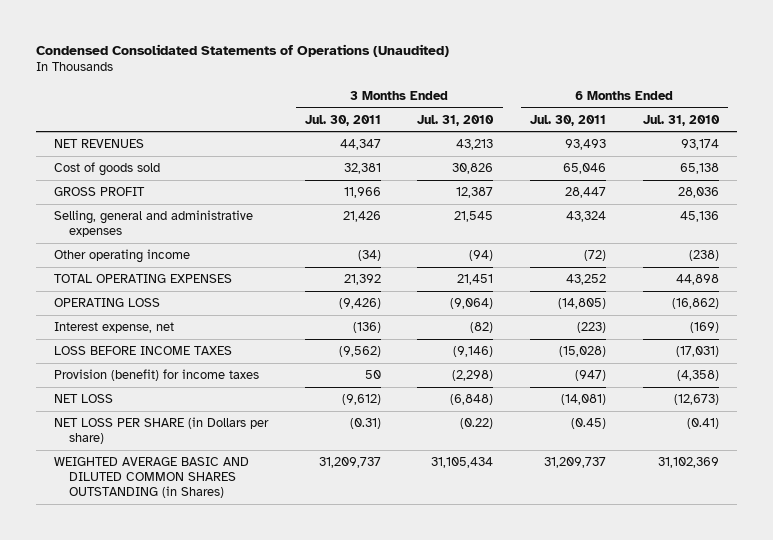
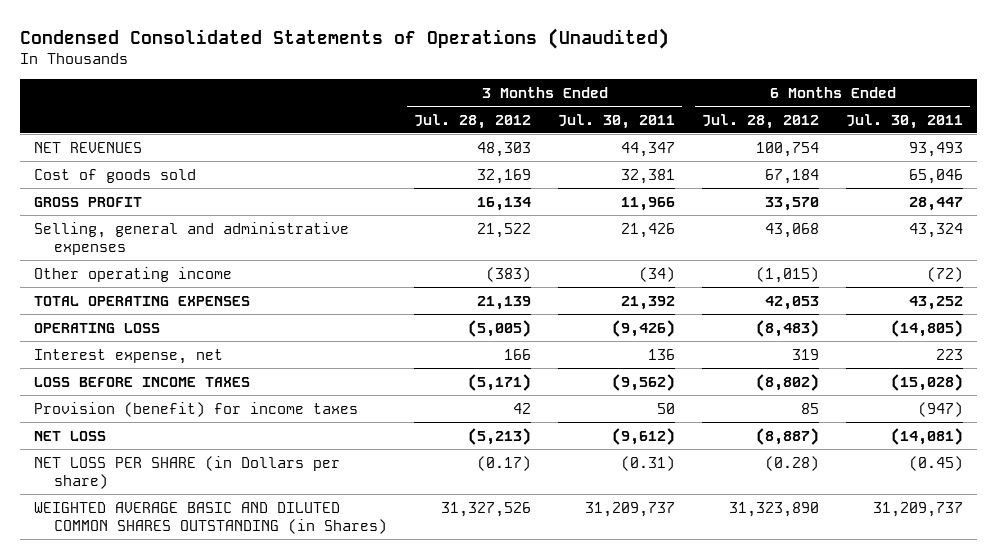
[417,114,495,126] Jul. 31, 2010 -> none
[642,114,720,126] Jul. 31, 2010 -> none
none -> [414,113,532,129] Jul. 28, 2012
none -> [702,113,820,129] Jul. 28, 2012
[352,322,381,334] (136) -> [648,348,676,360] 136
[577,322,607,334] (223) -> [936,348,964,360] 223

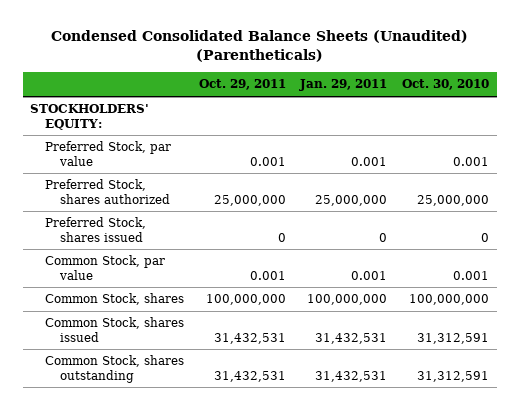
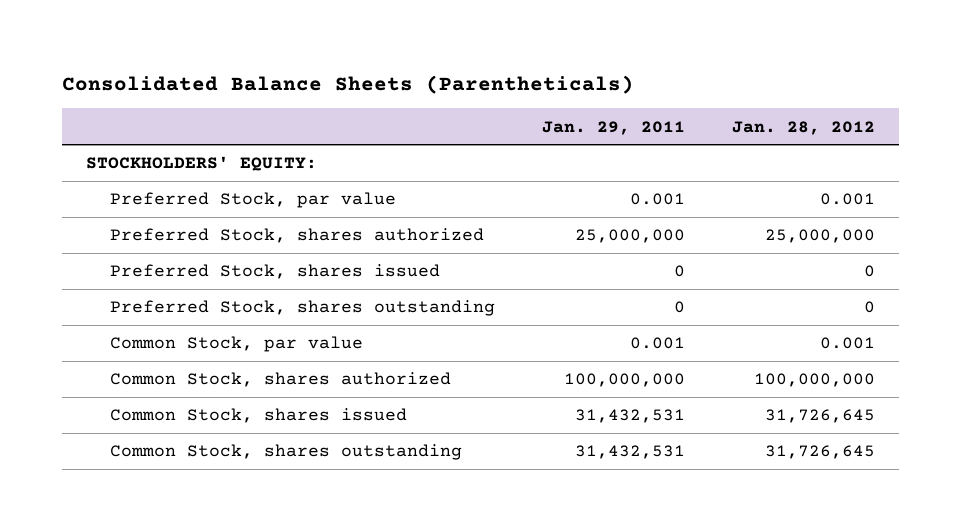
[50,30,468,63] Condensed Consolidated Balance Sheets (Unaudited) (Parentheticals) -> [62,75,635,95] Consolidated Balance Sheets (Parentheticals)
[198,79,286,91] Oct. 29, 2011 -> none
[402,79,490,91] Oct. 30, 2010 -> none
none -> [732,120,876,135] Jan. 28, 2012
none -> [110,300,496,317] Preferred Stock, shares outstanding
[44,293,184,306] Common Stock, shares -> [110,372,452,388] Common Stock, shares authorized

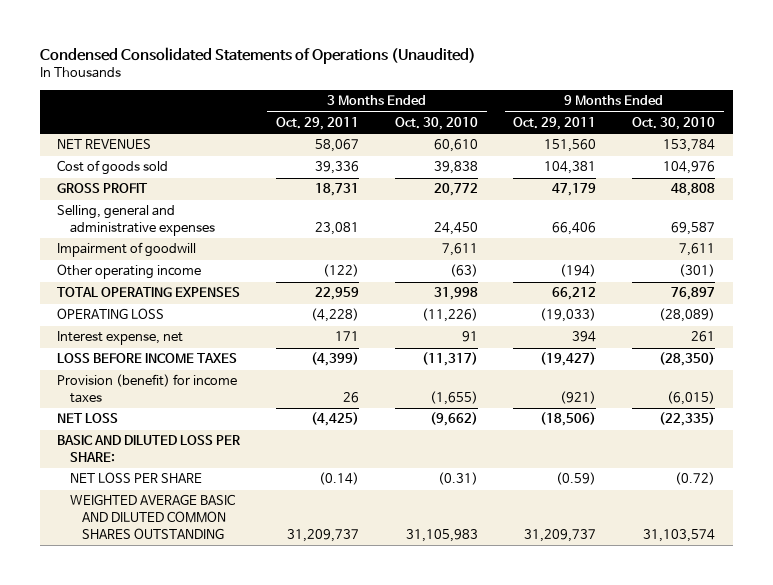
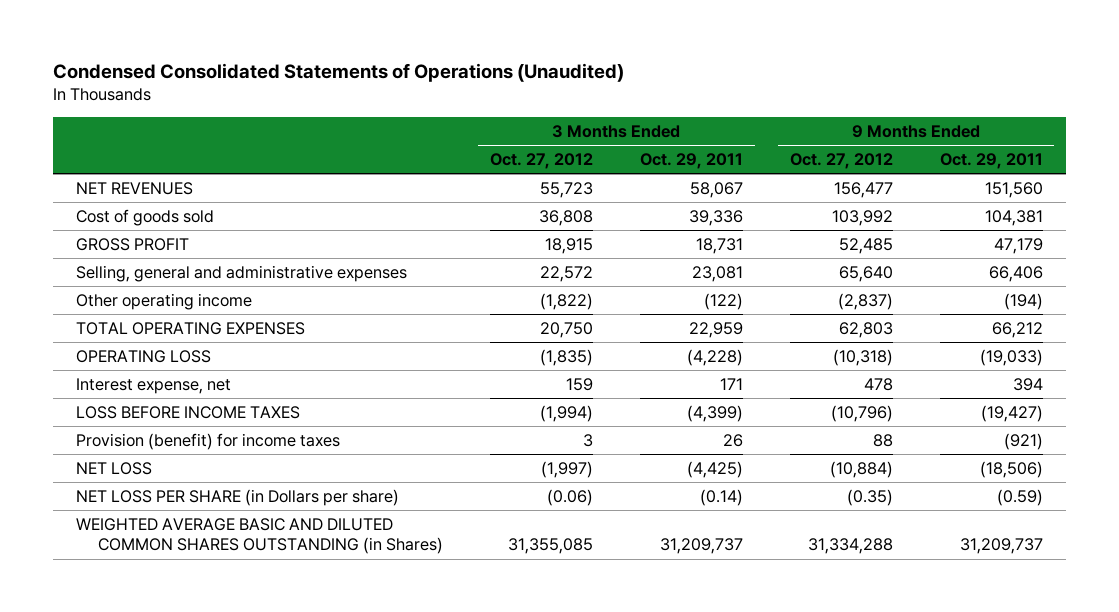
[394,116,478,130] Oct. 30, 2010 -> none
[632,116,716,130] Oct. 30, 2010 -> none
none -> [490,153,594,170] Oct. 27, 2012
none -> [789,153,893,170] Oct. 27, 2012
[57,242,197,258] Impairment of goodwill -> none
[57,435,241,463] BASIC AND DILUTED LOSS PER SHARE: -> none
[69,472,202,484] NET LOSS PER SHARE -> [75,488,399,506] NET LOSS PER SHARE (in Dollars per share)
[69,494,235,539] WEIGHTED AVERAGE BASIC AND DILUTED COMMON SHARES OUTSTANDING -> [75,517,444,555] WEIGHTED AVERAGE BASIC AND DILUTED COMMON SHARES OUTSTANDING (in Shares)

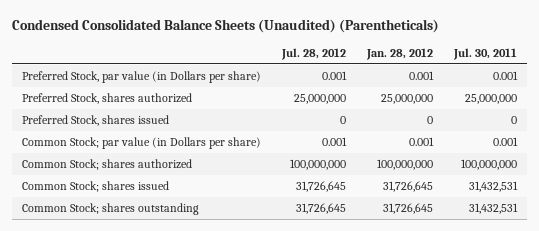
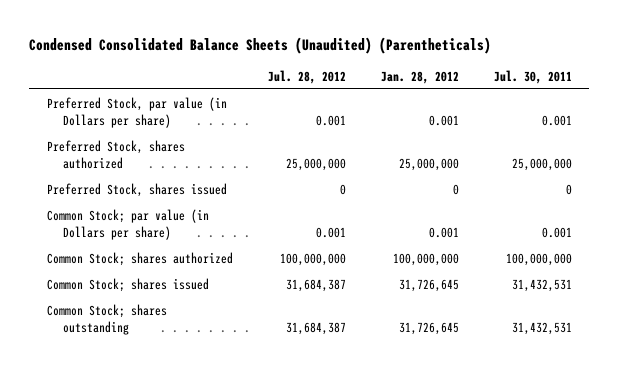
[296,180,347,192] 31,726,645 -> [285,278,346,292] 31,684,387
[296,202,347,214] 31,726,645 -> [285,321,346,335] 31,684,387

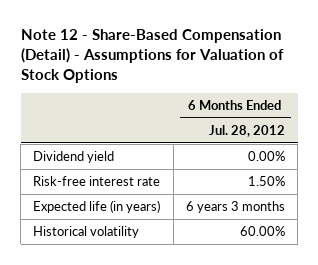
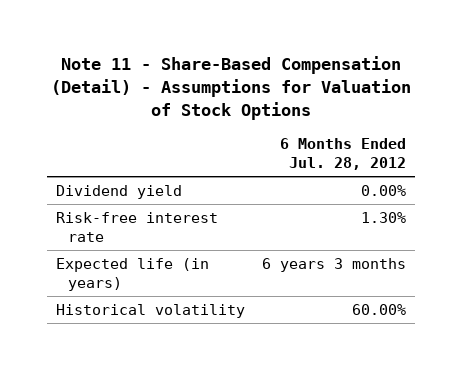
[20,29,284,84] Note 12 - Share-Based Compensation (Detail) - Assumptions for Valuation of Stock Options -> [50,55,411,120] Note 11 - Share-Based Compensation (Detail) - Assumptions for Valuation of Stock Options
[247,176,285,187] 1.50% -> [360,211,406,223] 1.30%

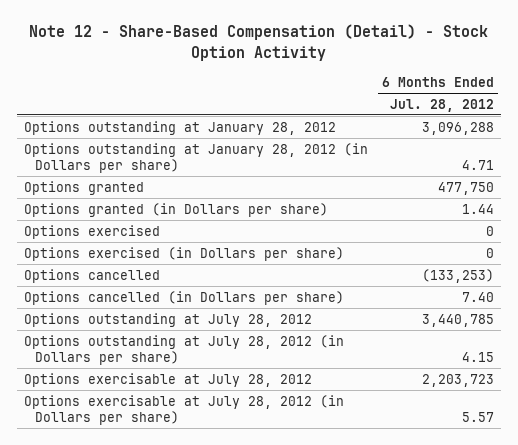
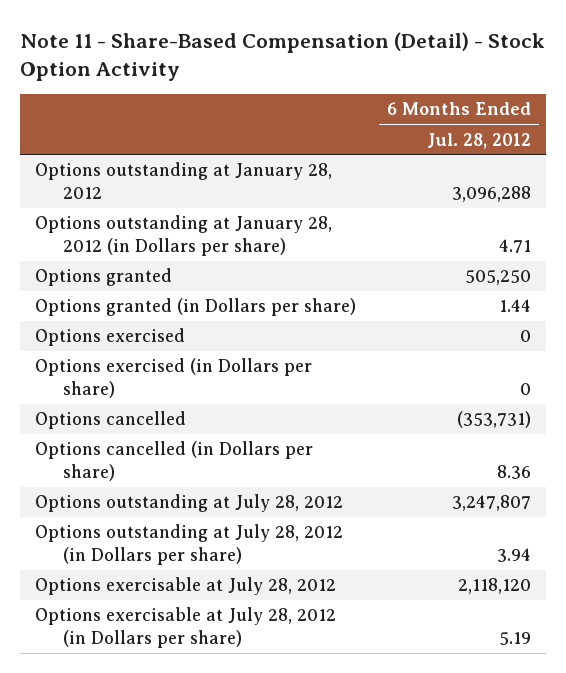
[28,24,488,61] Note 12 - Share-Based Compensation (Detail) - Stock Option Activity -> [19,31,545,81] Note 11 - Share-Based Compensation (Detail) - Stock Option Activity
[437,181,494,195] 477,750 -> [464,270,531,286] 505,250
[421,268,494,283] (133,253) -> [456,411,531,429] (353,731)
[461,291,494,302] 7.40 -> [496,464,531,479] 8.36
[421,313,494,327] 3,440,785 -> [451,495,531,512] 3,247,807
[461,352,494,363] 4.15 -> [496,547,531,562] 3.94
[421,373,494,387] 2,203,723 -> [457,578,531,595] 2,118,120
[461,412,494,423] 5.57 -> [498,631,531,645] 5.19

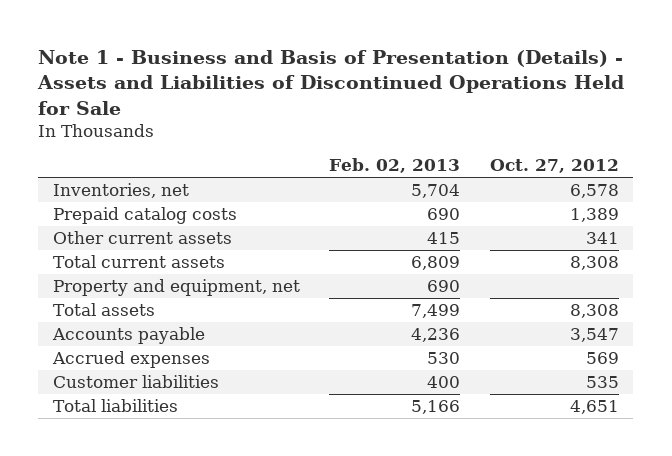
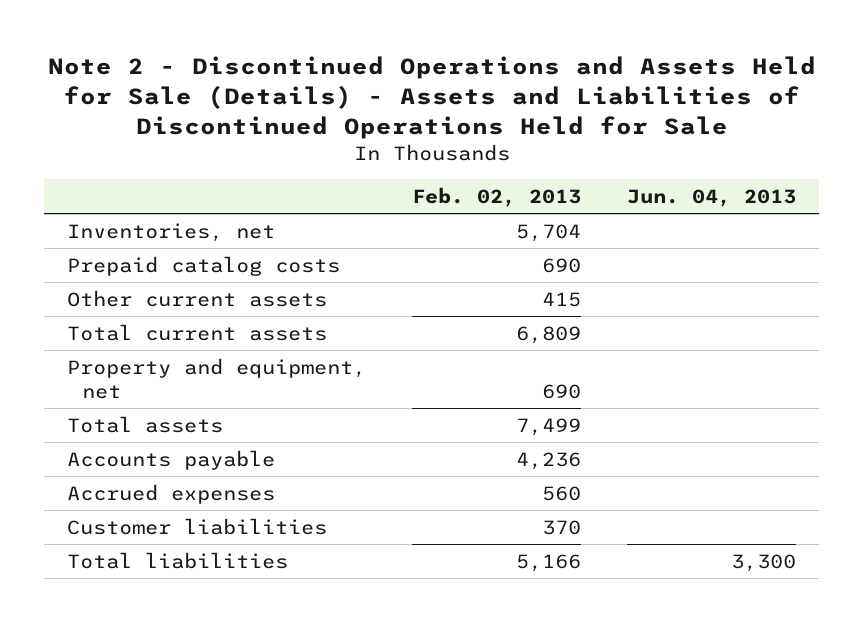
[37,49,625,115] Note 1 - Business and Basis of Presentation (Details) - Assets and Liabilities of Discontinued Operations Held for Sale -> [47,56,816,139] Note 2 - Discontinued Operations and Assets Held for Sale (Details) - Assets and Liabilities of Discontinued Operations Held for Sale
[489,159,619,174] Oct. 27, 2012 -> none
none -> [627,188,797,207] Jun. 04, 2013
[427,351,461,364] 530 -> [542,485,582,501] 560
[427,375,461,388] 400 -> [542,519,582,535] 370

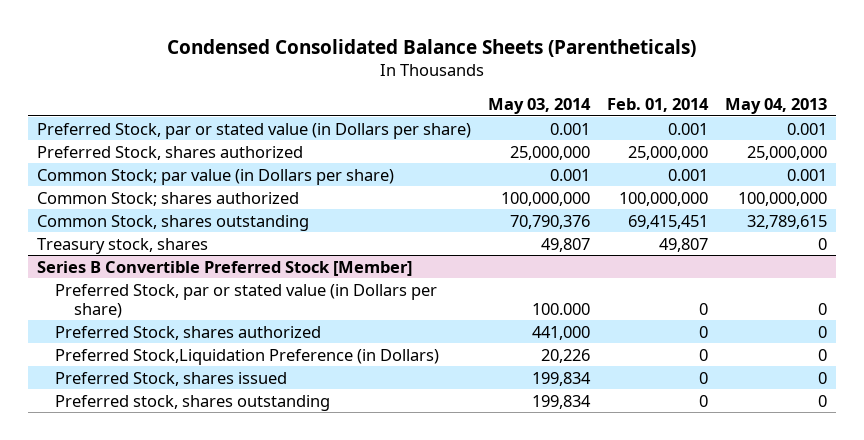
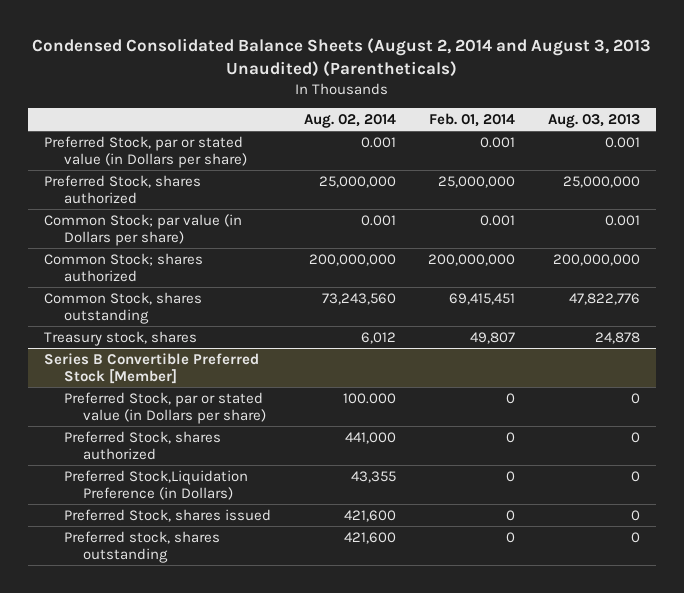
[167,38,697,57] Condensed Consolidated Balance Sheets (Parentheticals) -> [32,37,652,77] Condensed Consolidated Balance Sheets (August 2, 2014 and August 3, 2013 Unaudited) (Parentheticals)
[488,97,592,114] May 03, 2014 -> none
[725,97,828,114] May 04, 2013 -> none
none -> [303,114,396,129] Aug. 02, 2014
none -> [548,114,641,129] Aug. 03, 2013
[619,191,709,206] 100,000,000 -> [428,253,516,266] 200,000,000

